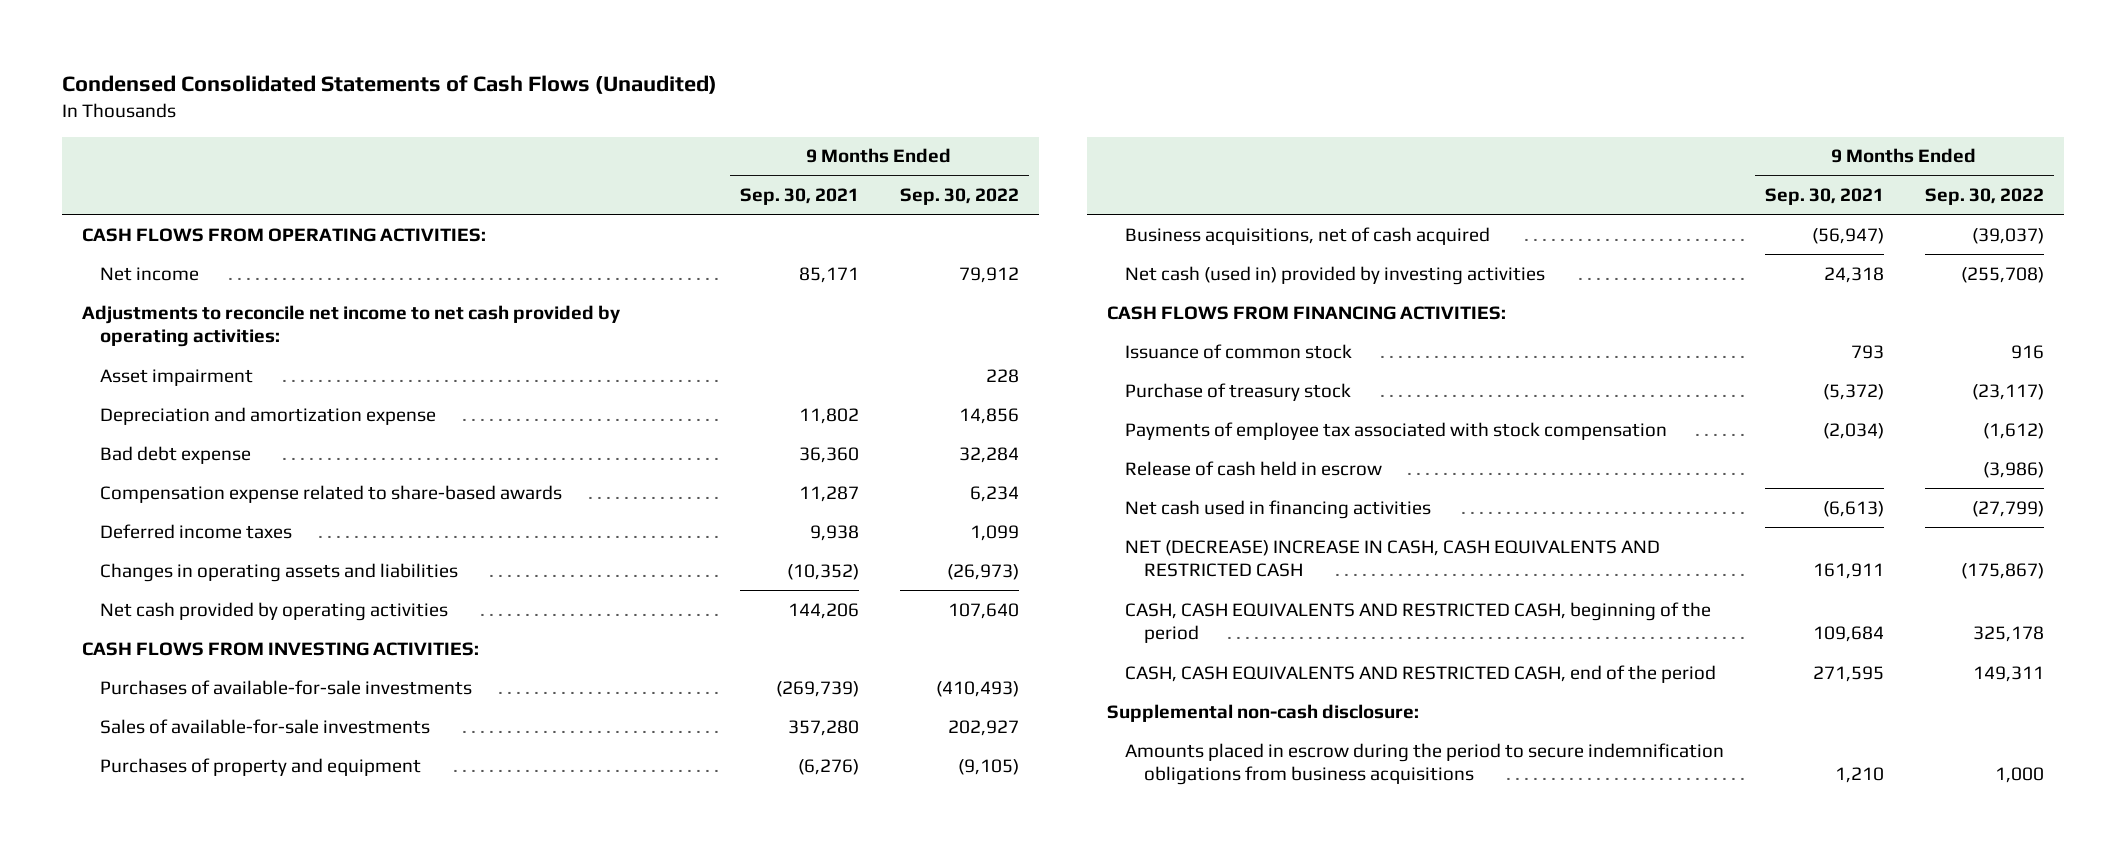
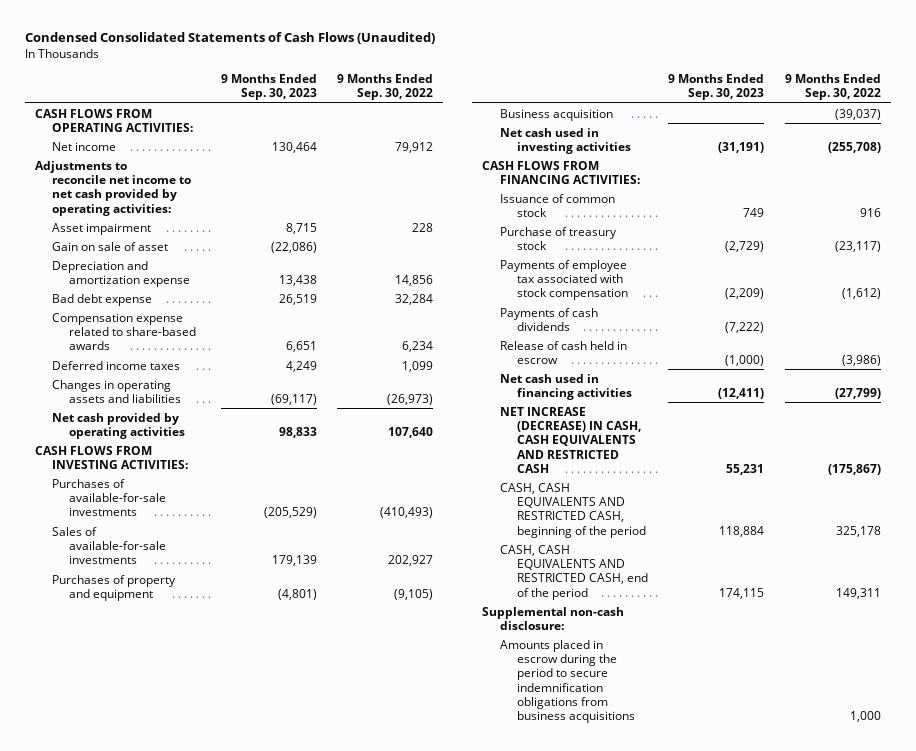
[739,188,859,206] Sep. 30, 2021 -> none
none -> [220,73,317,101] 9 Months Ended Sep. 30, 2023
none -> [52,241,169,251] Gain on sale of asset
[1125,226,1491,245] Business acquisitions, net of cash acquired -> [499,108,613,121] Business acquisition
[1125,265,1546,285] Net cash (used in) provided by investing activities -> [499,127,631,154] Net cash used in investing activities
none -> [499,307,598,331] Payments of cash dividends
[1125,539,1661,578] NET (DECREASE) INCREASE IN CASH, CASH EQUIVALENTS AND RESTRICTED CASH -> [499,406,641,473] NET INCREASE (DECREASE) IN CASH, CASH EQUIVALENTS AND RESTRICTED CASH

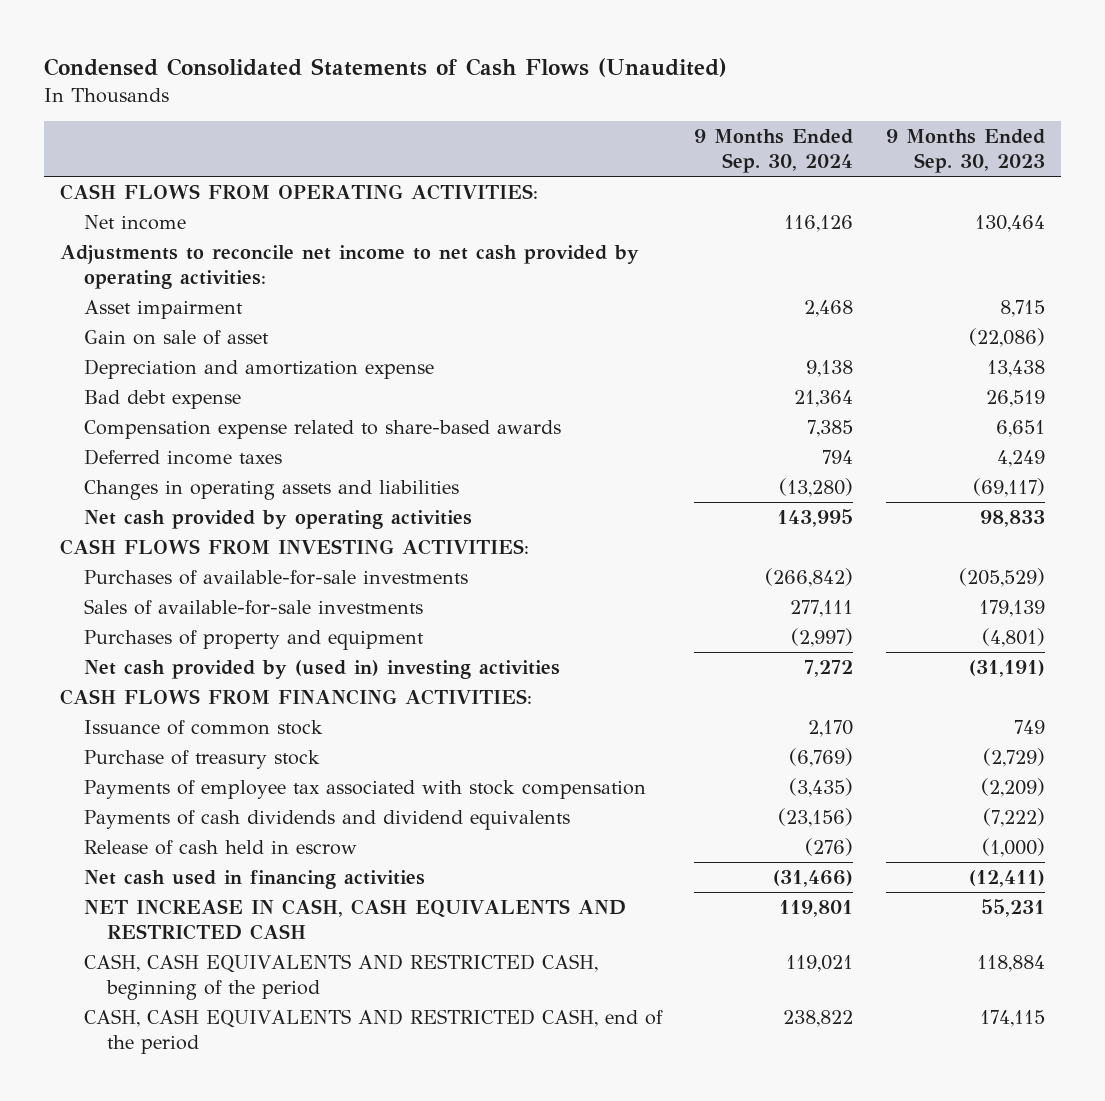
[337,73,434,101] 9 Months Ended Sep. 30, 2022 -> none
none -> [694,129,854,174] 9 Months Ended Sep. 30, 2024
[499,108,613,121] Business acquisition -> none
[499,127,631,154] Net cash used in investing activities -> [83,660,560,680] Net cash provided by (used in) investing activities
[499,307,598,331] Payments of cash dividends -> [83,810,570,831] Payments of cash dividends and dividend equivalents
[499,406,641,473] NET INCREASE (DECREASE) IN CASH, CASH EQUIVALENTS AND RESTRICTED CASH -> [83,899,626,940] NET INCREASE IN CASH, CASH EQUIVALENTS AND RESTRICTED CASH
[482,606,625,630] Supplemental non-cash disclosure: -> none
[499,639,635,724] Amounts placed in escrow during the period to secure indemnification obligations from business acquisitions -> none

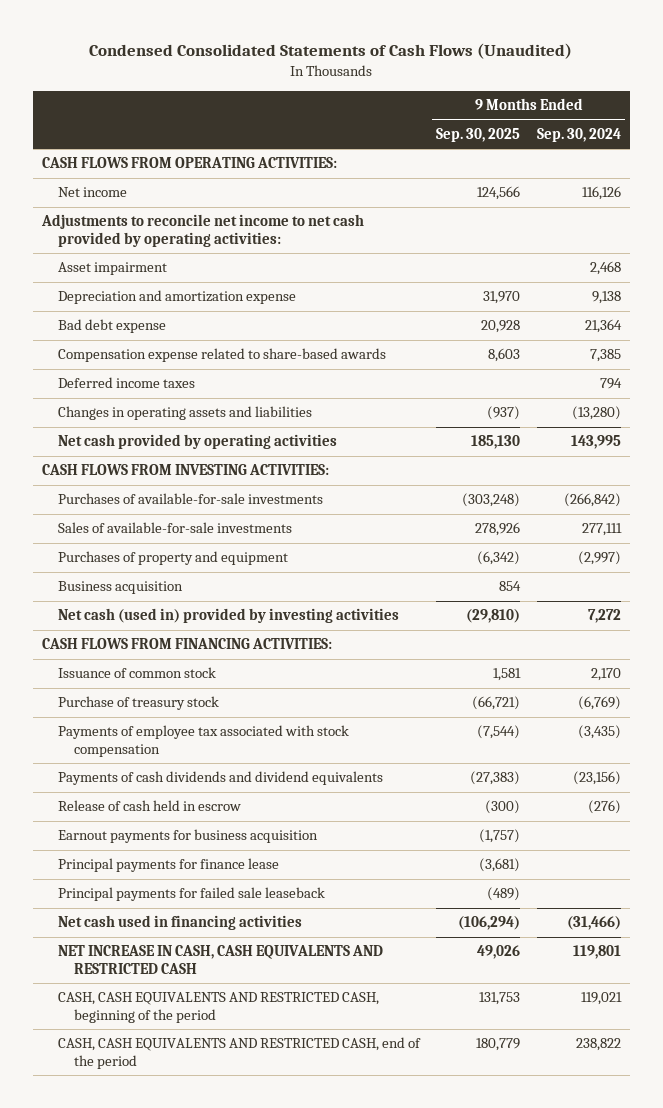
[886,129,1046,174] 9 Months Ended Sep. 30, 2023 -> none
none -> [436,128,521,143] Sep. 30, 2025
[83,330,269,346] Gain on sale of asset -> none
none -> [57,581,183,595] Business acquisition
[83,660,560,680] Net cash provided by (used in) investing activities -> [57,608,399,624] Net cash (used in) provided by investing activities
none -> [57,829,318,844] Earnout payments for business acquisition
none -> [57,858,279,873] Principal payments for finance lease
none -> [57,887,325,902] Principal payments for failed sale leaseback

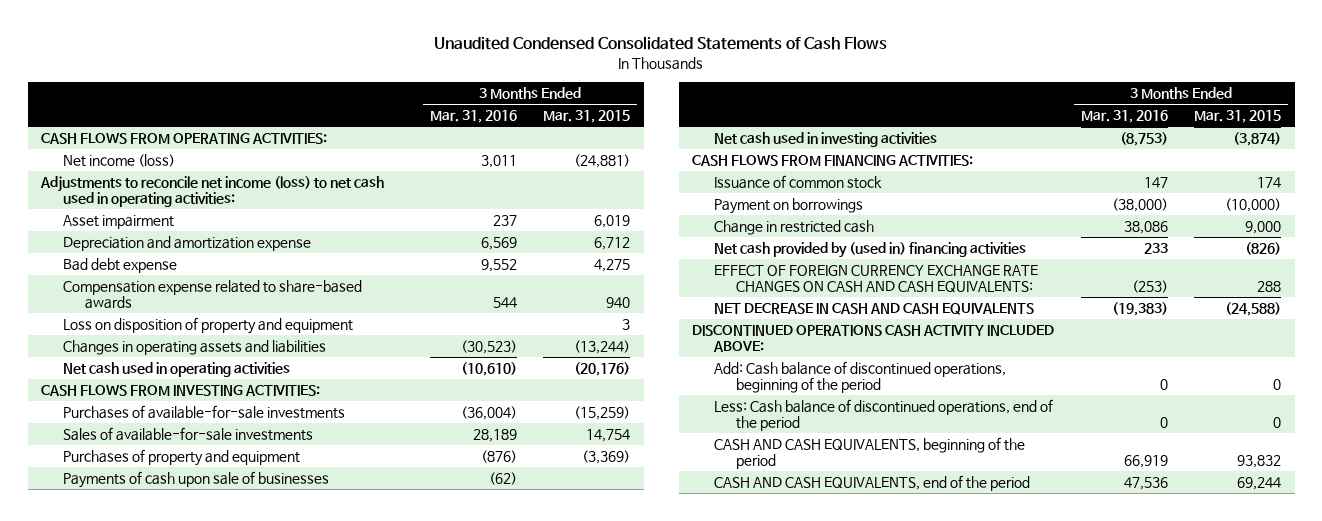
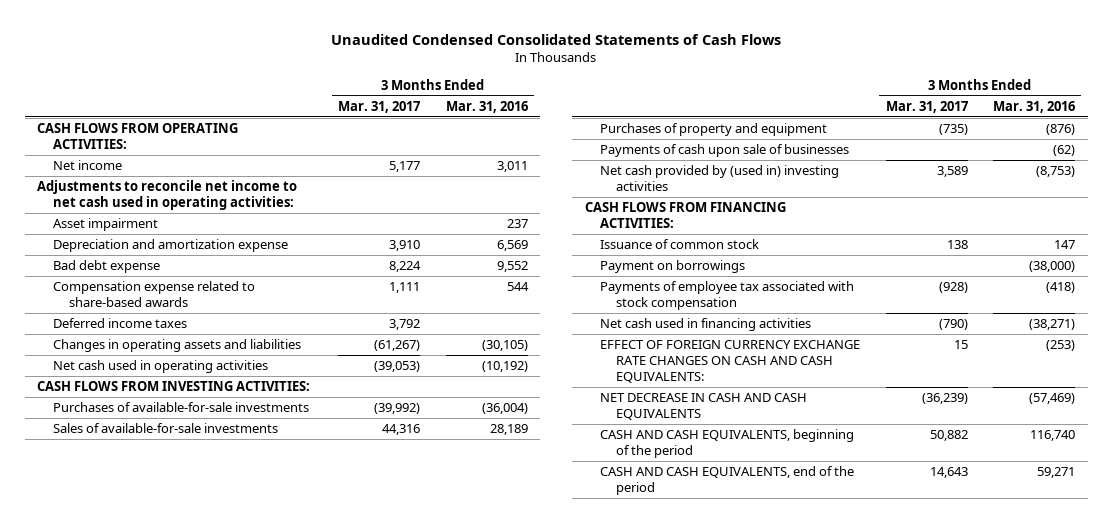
[543,110,631,124] Mar. 31, 2015 -> none
none -> [338,100,421,113] Mar. 31, 2017
[62,154,175,168] Net income (loss) -> [53,160,123,171] Net income
[39,176,384,208] Adjustments to reconcile net income (loss) to net cash used in operating activities: -> [37,180,298,211] Adjustments to reconcile net income to net cash used in operating activities:
[62,317,353,335] Loss on disposition of property and equipment -> none
none -> [53,318,188,329] Deferred income taxes
[460,340,517,355] (30,523) -> [481,340,528,352] (30,105)
[460,362,517,377] (10,610) -> [481,361,528,373] (10,192)
[713,132,937,148] Net cash used in investing activities -> [600,165,840,192] Net cash provided by (used in) investing activities
[713,220,874,236] Change in restricted cash -> none
none -> [600,281,855,311] Payments of employee tax associated with stock compensation
[713,242,1026,259] Net cash provided by (used in) financing activities -> [600,318,812,332] Net cash used in financing activities
[1143,243,1168,255] 233 -> [1029,319,1076,331] (38,271)
[691,325,1054,353] DISCONTINUED OPERATIONS CASH ACTIVITY INCLUDED ABOVE: -> none
[713,361,1006,394] Add: Cash balance of discontinued operations, beginning of the period -> none
[713,399,1053,432] Less: Cash balance of discontinued operations, end of the period -> none
[1111,302,1168,317] (19,383) -> [1029,393,1076,405] (57,469)
[1123,455,1168,469] 66,919 -> [1030,430,1076,442] 116,740
[1123,477,1168,491] 47,536 -> [1037,467,1076,479] 59,271

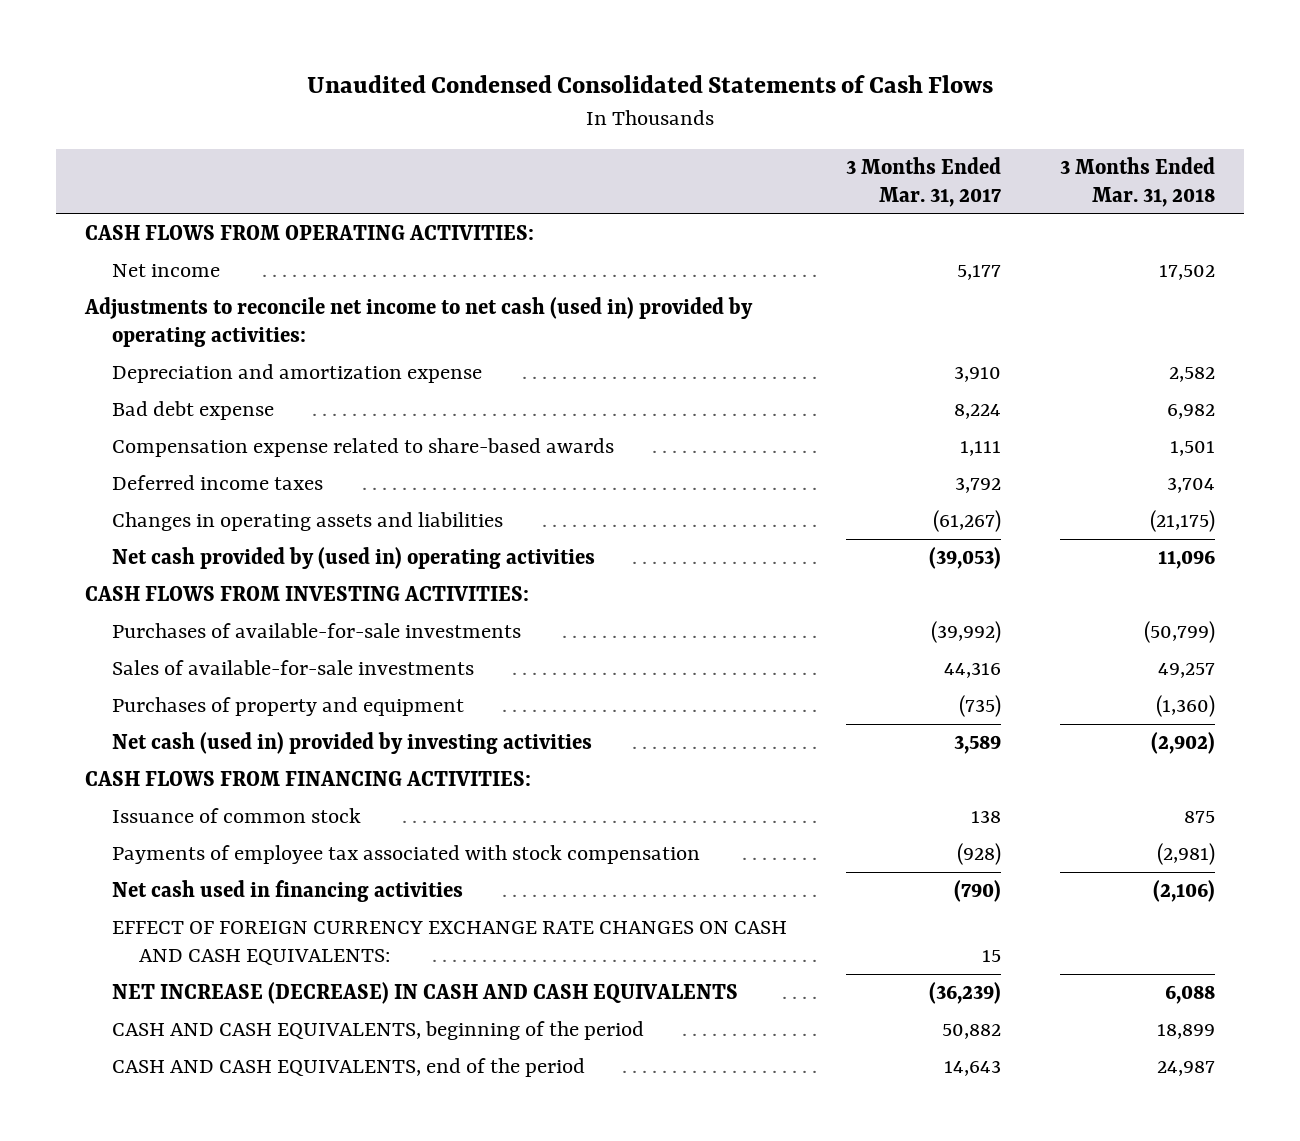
[445,100,528,113] Mar. 31, 2016 -> none
none -> [1059,157,1215,207] 3 Months Ended Mar. 31, 2018
[53,218,159,232] Asset impairment -> none
[37,180,298,211] Adjustments to reconcile net income to net cash used in operating activities: -> [84,297,754,348] Adjustments to reconcile net income to net cash (used in) provided by operating activities:
[53,360,269,374] Net cash used in operating activities -> [112,547,596,570] Net cash provided by (used in) operating activities
[600,144,850,158] Payments of cash upon sale of businesses -> none
[600,165,840,192] Net cash provided by (used in) investing activities -> [112,732,593,755] Net cash (used in) provided by investing activities
[600,260,746,274] Payment on borrowings -> none
[600,393,808,421] NET DECREASE IN CASH AND CASH EQUIVALENTS -> [112,982,739,1005] NET INCREASE (DECREASE) IN CASH AND CASH EQUIVALENTS

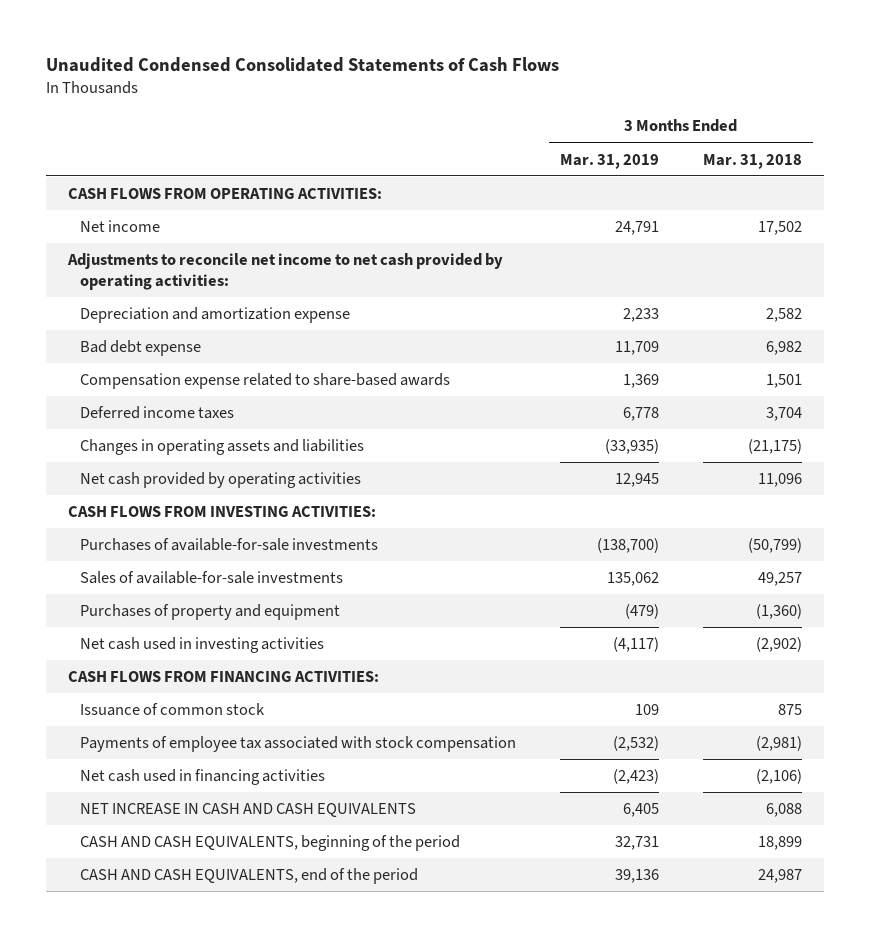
[845,157,1001,207] 3 Months Ended Mar. 31, 2017 -> none
none -> [559,153,659,169] Mar. 31, 2019
[84,297,754,348] Adjustments to reconcile net income to net cash (used in) provided by operating activities: -> [67,253,504,290] Adjustments to reconcile net income to net cash provided by operating activities:
[112,547,596,570] Net cash provided by (used in) operating activities -> [79,472,361,489] Net cash provided by operating activities
[112,732,593,755] Net cash (used in) provided by investing activities -> [79,637,324,654] Net cash used in investing activities
[112,921,788,966] EFFECT OF FOREIGN CURRENCY EXCHANGE RATE CHANGES ON CASH AND CASH EQUIVALENTS: -> none
[112,982,739,1005] NET INCREASE (DECREASE) IN CASH AND CASH EQUIVALENTS -> [79,803,416,818] NET INCREASE IN CASH AND CASH EQUIVALENTS

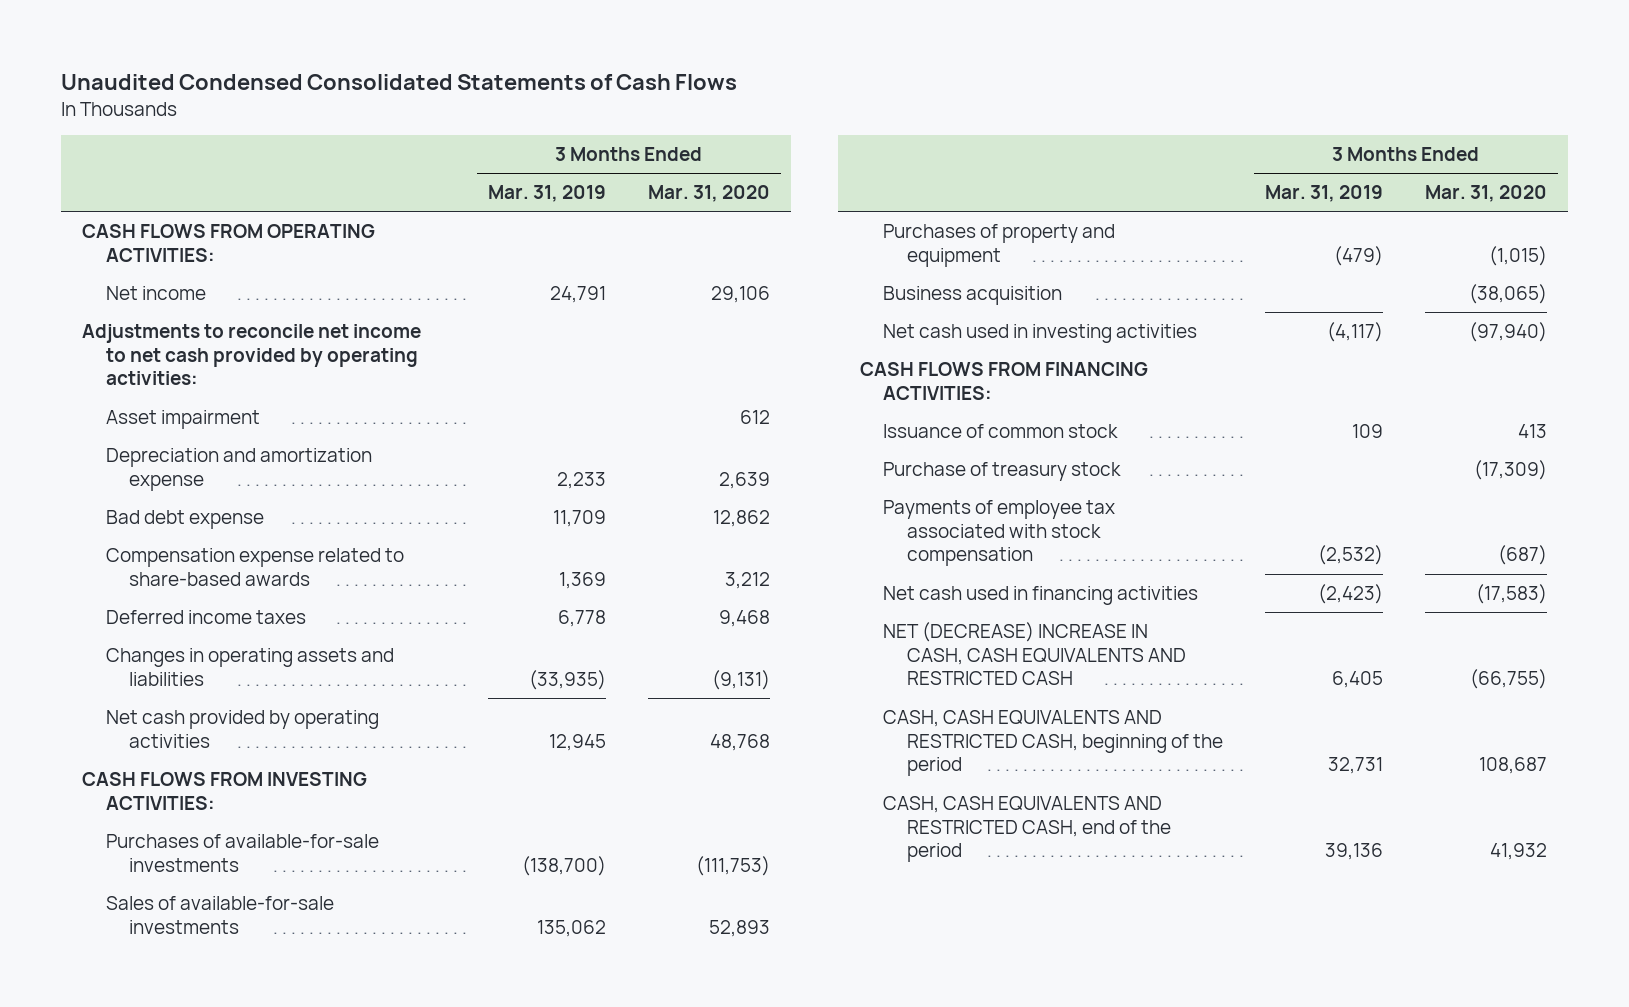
[702,153,802,169] Mar. 31, 2018 -> none
none -> [647,185,770,203] Mar. 31, 2020
none -> [105,410,260,430] Asset impairment
none -> [883,286,1063,306] Business acquisition
none -> [883,462,1122,482] Purchase of treasury stock
[79,803,416,818] NET INCREASE IN CASH AND CASH EQUIVALENTS -> [883,622,1186,686] NET (DECREASE) INCREASE IN CASH, CASH EQUIVALENTS AND RESTRICTED CASH
[79,835,460,852] CASH AND CASH EQUIVALENTS, beginning of the period -> [883,710,1223,777] CASH, CASH EQUIVALENTS AND RESTRICTED CASH, beginning of the period
[79,868,418,885] CASH AND CASH EQUIVALENTS, end of the period -> [883,796,1171,863] CASH, CASH EQUIVALENTS AND RESTRICTED CASH, end of the period

